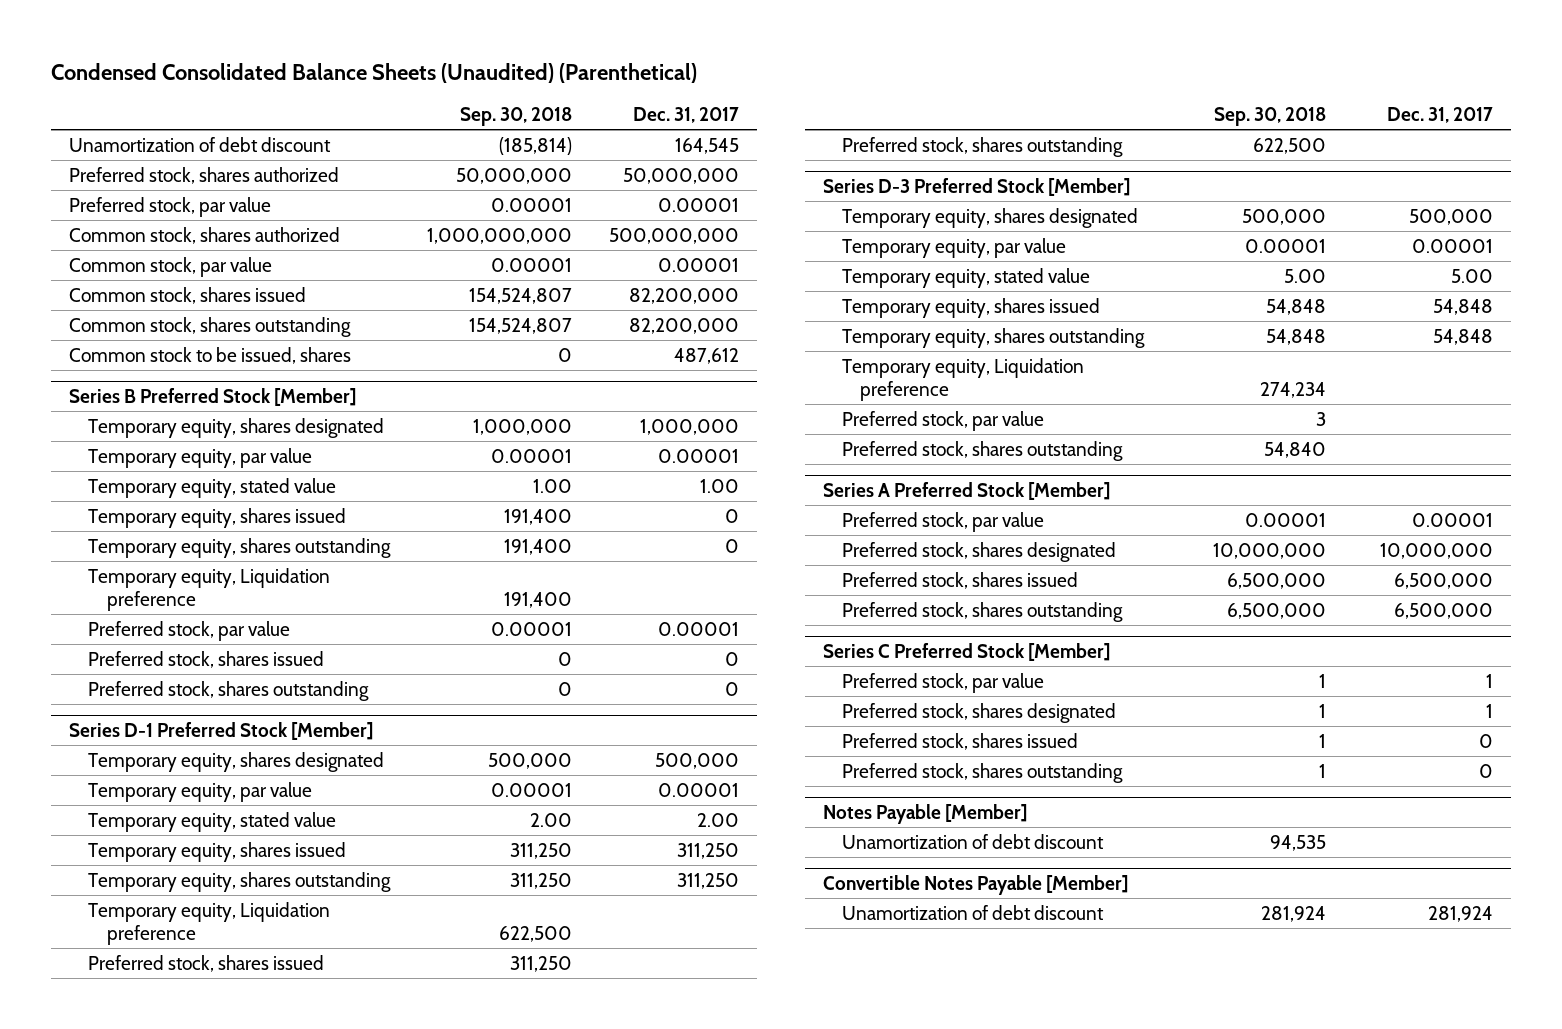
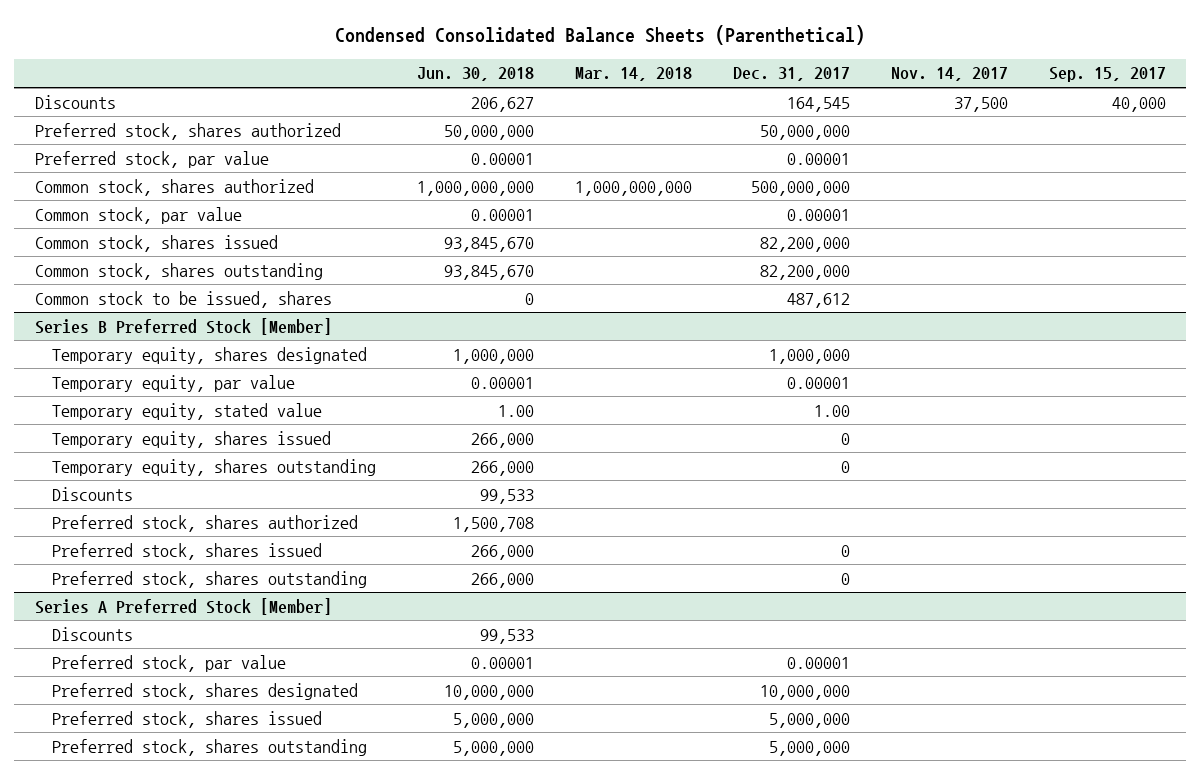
[50,63,697,84] Condensed Consolidated Balance Sheets (Unaudited) (Parenthetical) -> [335,25,866,46] Condensed Consolidated Balance Sheets (Parenthetical)
[459,106,572,126] Sep. 30, 2018 -> none
none -> [416,67,534,82] Jun. 30, 2018
none -> [574,67,692,82] Mar. 14, 2018
none -> [890,67,1008,82] Nov. 14, 2017
none -> [1048,67,1166,83] Sep. 15, 2017
[69,136,332,152] Unamortization of debt discount -> [34,94,116,109] Discounts
[87,567,330,611] Temporary equity, Liquidation preference -> none
[87,620,290,641] Preferred stock, par value -> none
none -> [51,486,133,501] Discounts
none -> [51,514,358,532] Preferred stock, shares authorized
[69,722,374,741] Series D-1 Preferred Stock [Member] -> none
[87,751,384,772] Temporary equity, shares designated -> none
[87,781,312,802] Temporary equity, par value -> none
[87,811,336,832] Temporary equity, stated value -> none
[87,841,346,862] Temporary equity, shares issued -> none
[87,871,391,892] Temporary equity, shares outstanding -> none
[87,901,330,945] Temporary equity, Liquidation preference -> none
[87,954,324,972] Preferred stock, shares issued -> none
[841,136,1123,157] Preferred stock, shares outstanding -> none
[823,178,1131,197] Series D-3 Preferred Stock [Member] -> none
[841,207,1138,228] Temporary equity, shares designated -> none
[841,237,1066,258] Temporary equity, par value -> none
[841,267,1090,288] Temporary equity, stated value -> none
[841,297,1100,318] Temporary equity, shares issued -> none
[841,327,1145,348] Temporary equity, shares outstanding -> none
[841,357,1084,401] Temporary equity, Liquidation preference -> none
[841,410,1044,431] Preferred stock, par value -> none
[841,440,1123,461] Preferred stock, shares outstanding -> none
none -> [51,626,133,641] Discounts
[823,643,1111,662] Series C Preferred Stock [Member] -> none
[841,672,1044,693] Preferred stock, par value -> none
[841,702,1116,723] Preferred stock, shares designated -> none
[841,732,1078,750] Preferred stock, shares issued -> none
[841,762,1123,783] Preferred stock, shares outstanding -> none
[823,804,1028,825] Notes Payable [Member] -> none
[841,833,1104,849] Unamortization of debt discount -> none
[823,875,1129,896] Convertible Notes Payable [Member] -> none
[841,904,1104,920] Unamortization of debt discount -> none
[1393,572,1493,589] 6,500,000 -> [768,712,850,728] 5,000,000
[1393,602,1493,619] 6,500,000 -> [768,740,850,756] 5,000,000

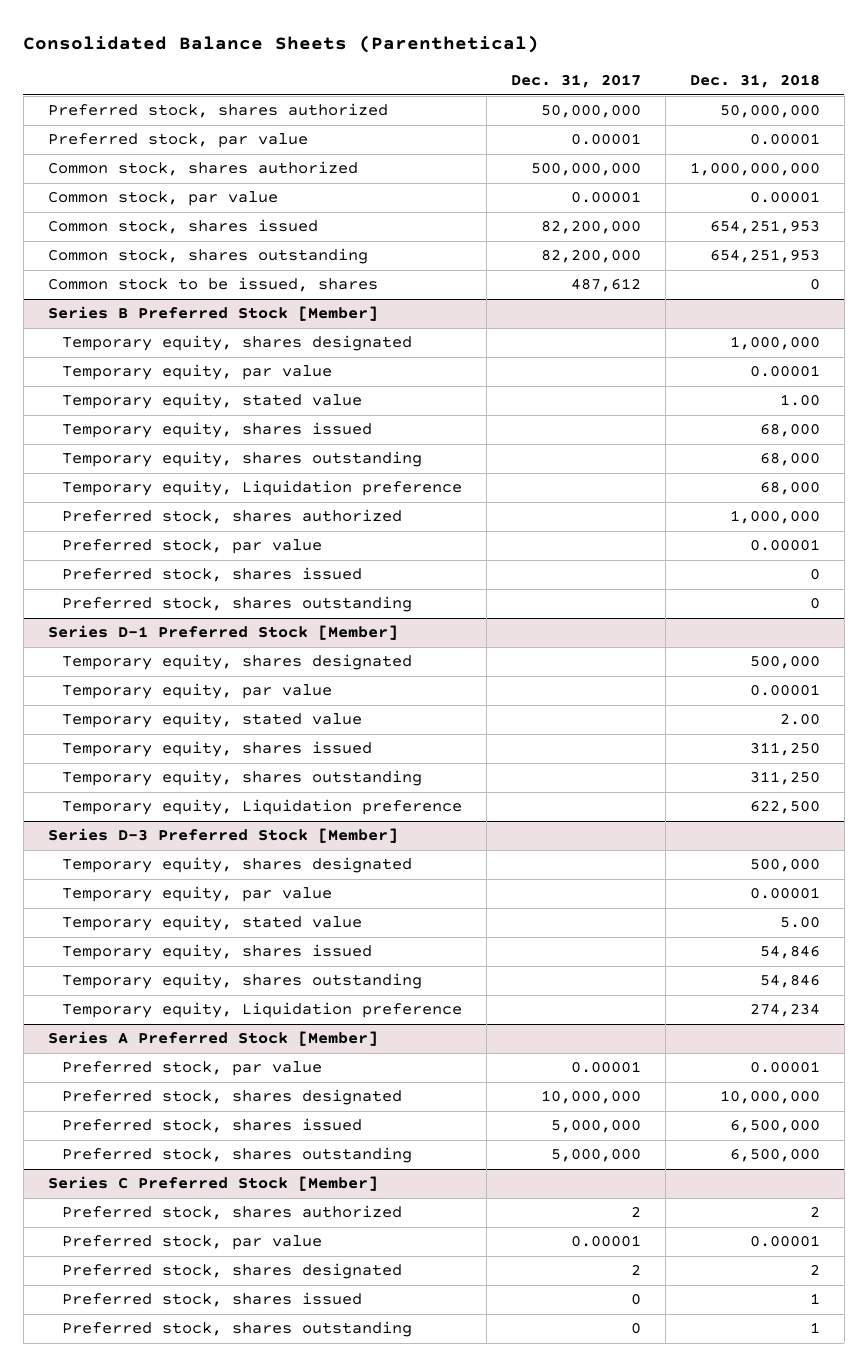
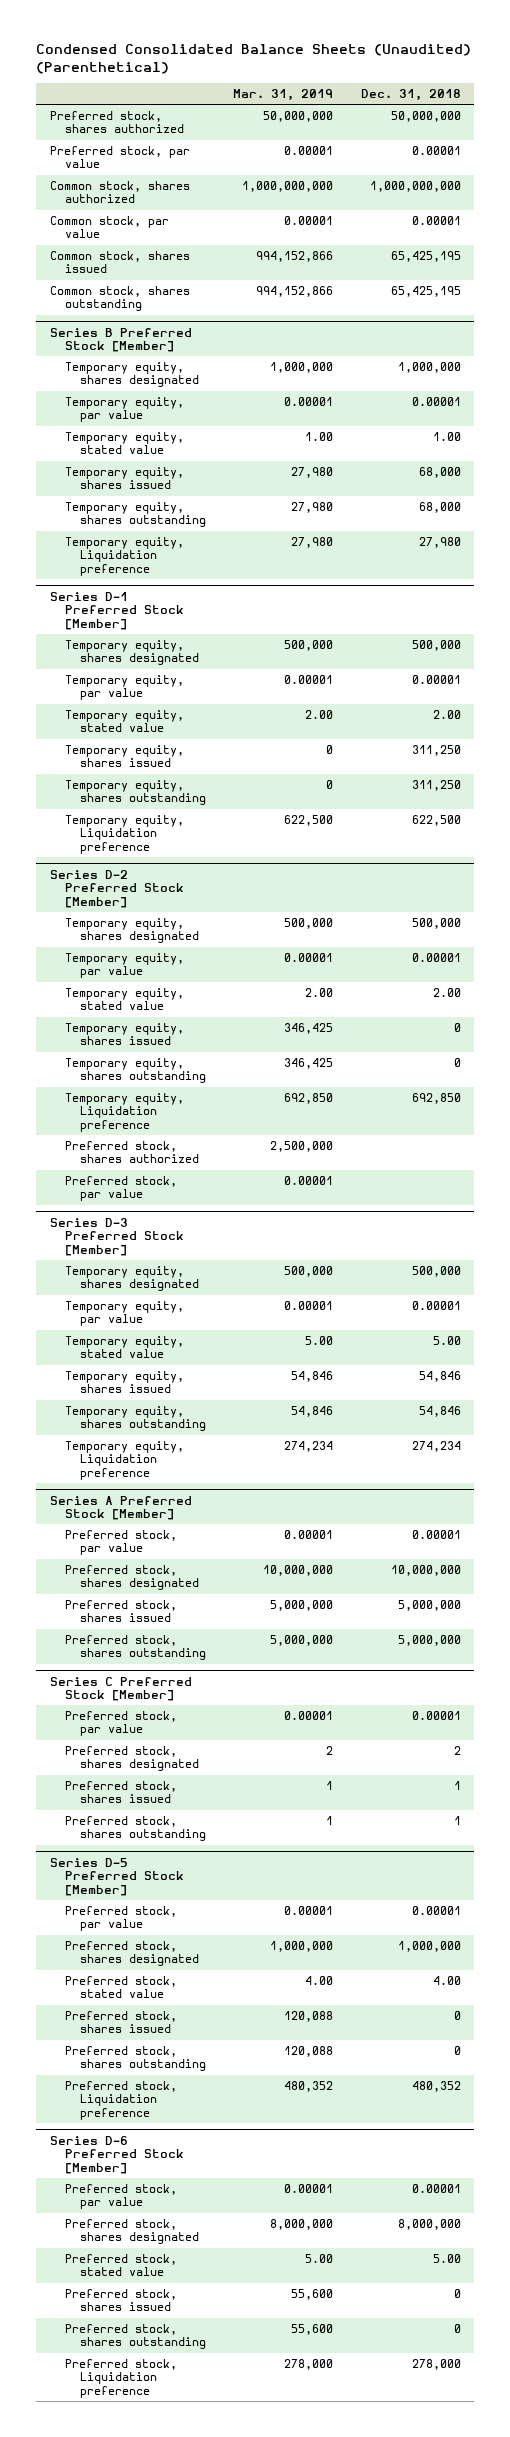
[23,35,540,54] Consolidated Balance Sheets (Parenthetical) -> [36,43,472,74] Condensed Consolidated Balance Sheets (Unaudited) (Parenthetical)
[510,74,641,89] Dec. 31, 2017 -> none
none -> [233,89,334,102] Mar. 31, 2019
[47,277,378,293] Common stock to be issued, shares -> none
[709,220,820,235] 654,251,953 -> [390,250,461,262] 65,425,195
[709,249,820,264] 654,251,953 -> [390,285,461,297] 65,425,195
[61,509,402,525] Preferred stock, shares authorized -> none
[61,539,322,555] Preferred stock, par value -> none
[61,567,362,583] Preferred stock, shares issued -> none
[61,596,412,613] Preferred stock, shares outstanding -> none
[759,481,820,496] 68,000 -> [418,536,461,548] 27,980
none -> [49,869,184,908] Series D-2 Preferred Stock [Member]
none -> [64,917,199,944] Temporary equity, shares designated
none -> [64,952,184,979] Temporary equity, par value
none -> [64,987,184,1011] Temporary equity, stated value
none -> [64,1022,184,1046] Temporary equity, shares issued
none -> [64,1057,206,1084] Temporary equity, shares outstanding
none -> [64,1092,184,1132] Temporary equity, Liquidation preference
none -> [64,1140,199,1164] Preferred stock, shares authorized
none -> [64,1175,177,1202] Preferred stock, par value
[729,1119,820,1134] 6,500,000 -> [397,1599,461,1611] 5,000,000
[729,1148,820,1163] 6,500,000 -> [397,1634,461,1646] 5,000,000
[61,1205,402,1221] Preferred stock, shares authorized -> none
none -> [49,1857,184,1896] Series D-5 Preferred Stock [Member]
none -> [64,1905,177,1932] Preferred stock, par value
none -> [64,1940,199,1967] Preferred stock, shares designated
none -> [64,1975,177,1999] Preferred stock, stated value
none -> [64,2010,177,2034] Preferred stock, shares issued
none -> [64,2045,206,2072] Preferred stock, shares outstanding
none -> [64,2080,177,2120] Preferred stock, Liquidation preference
none -> [49,2135,184,2174] Series D-6 Preferred Stock [Member]
none -> [64,2183,177,2210] Preferred stock, par value
none -> [64,2218,199,2245] Preferred stock, shares designated
none -> [64,2253,177,2277] Preferred stock, stated value
none -> [64,2288,177,2312] Preferred stock, shares issued
none -> [64,2323,206,2350] Preferred stock, shares outstanding
none -> [64,2358,177,2398] Preferred stock, Liquidation preference

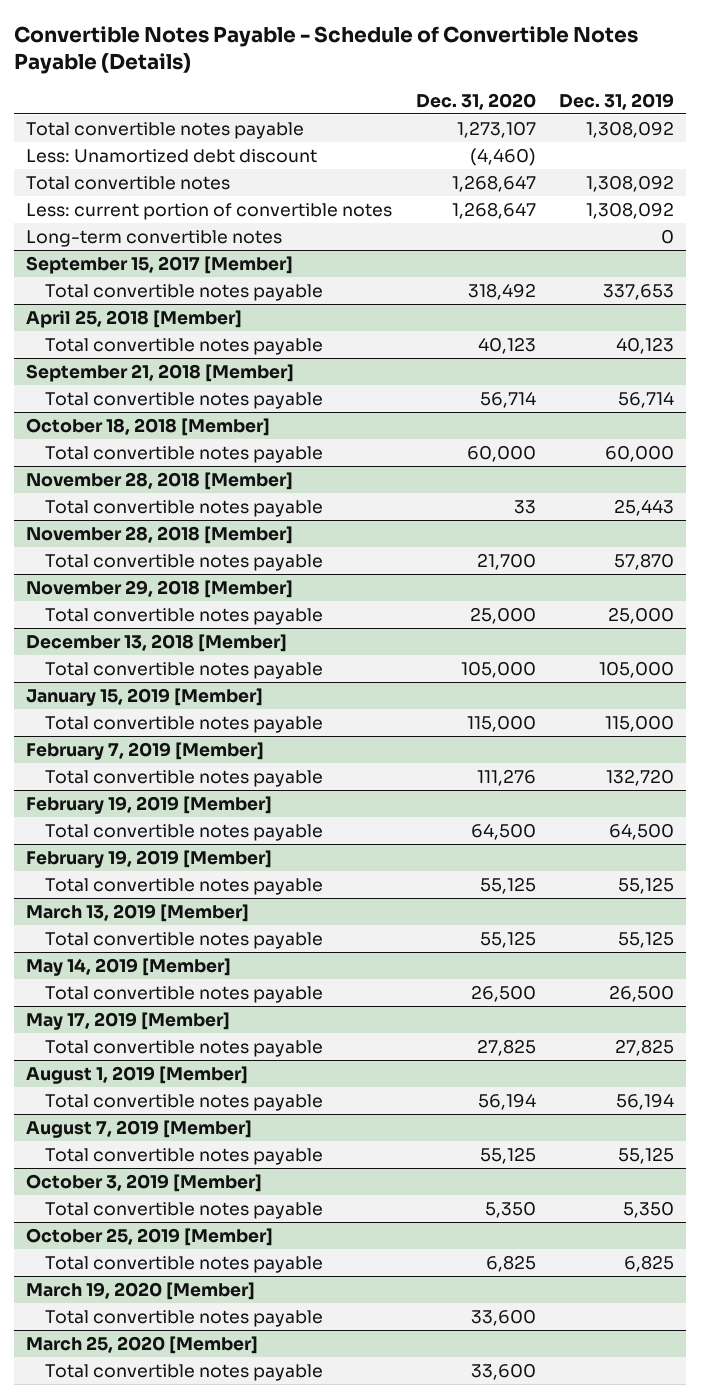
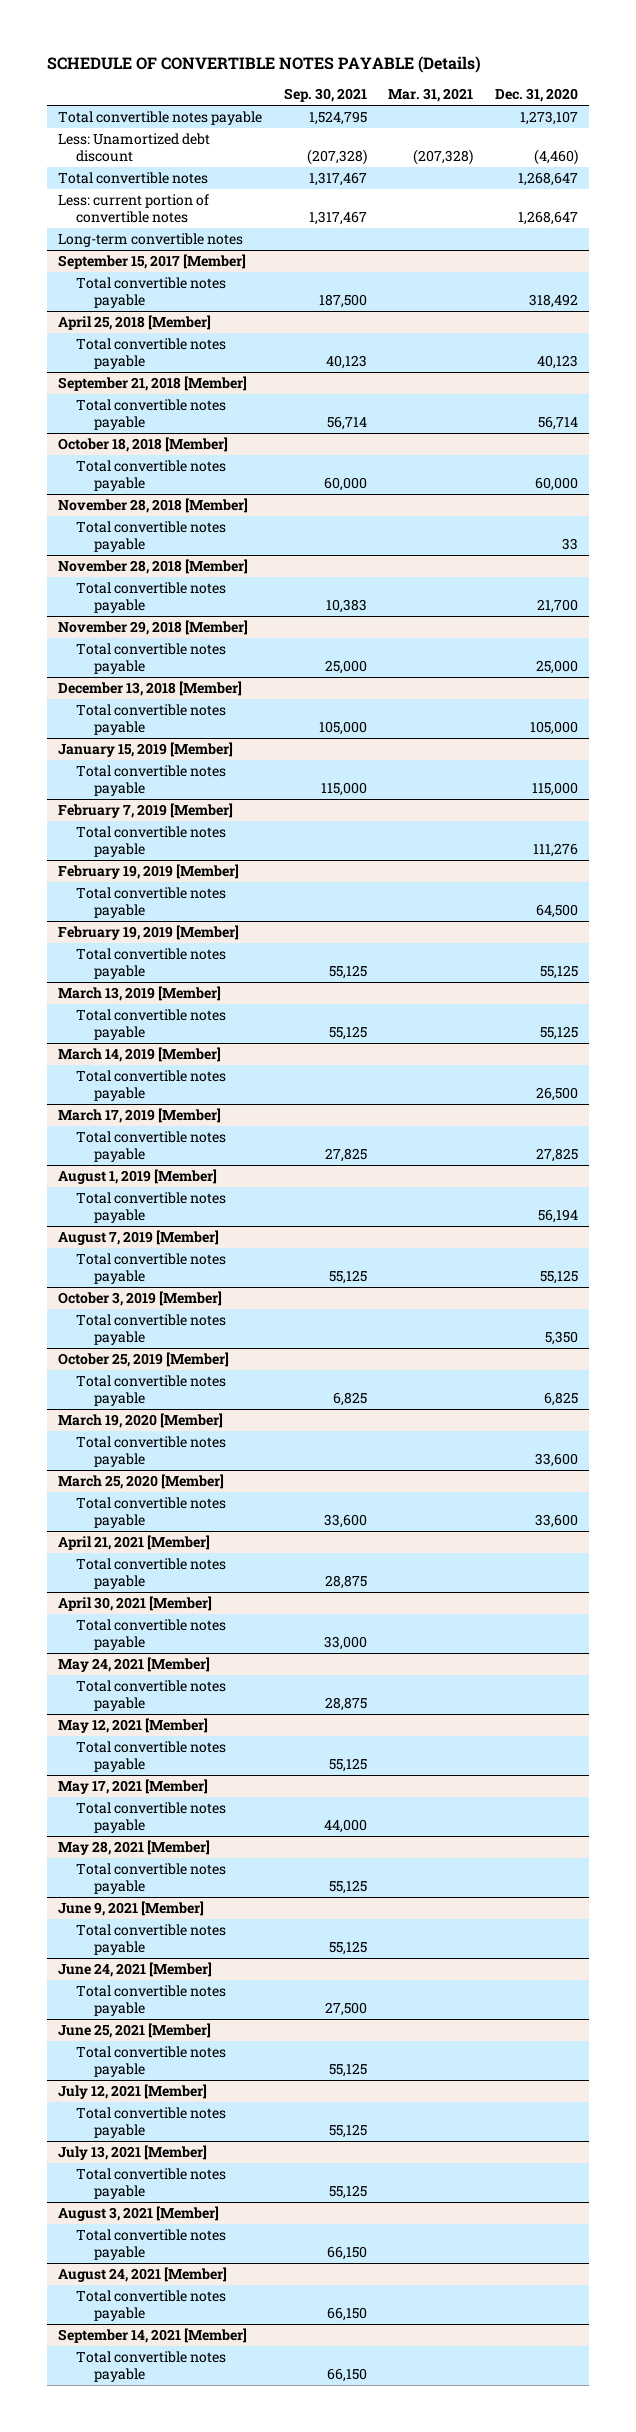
[14,25,639,75] Convertible Notes Payable - Schedule of Convertible Notes Payable (Details) -> [46,55,481,73] SCHEDULE OF CONVERTIBLE NOTES PAYABLE (Details)
[559,92,675,110] Dec. 31, 2019 -> none
none -> [283,88,367,103] Sep. 30, 2021
none -> [388,88,474,103] Mar. 31, 2021
[26,957,232,976] May 14, 2019 [Member] -> [57,1047,221,1063] March 14, 2019 [Member]
[26,1011,231,1030] May 17, 2019 [Member] -> [57,1108,221,1124] March 17, 2019 [Member]
none -> [57,1535,210,1551] April 21, 2021 [Member]
none -> [76,1558,227,1589] Total convertible notes payable
none -> [57,1596,212,1612] April 30, 2021 [Member]
none -> [76,1619,227,1650] Total convertible notes payable
none -> [57,1657,210,1673] May 24, 2021 [Member]
none -> [76,1680,227,1711] Total convertible notes payable
none -> [57,1718,208,1734] May 12, 2021 [Member]
none -> [76,1741,227,1772] Total convertible notes payable
none -> [57,1779,208,1795] May 17, 2021 [Member]
none -> [76,1802,227,1833] Total convertible notes payable
none -> [57,1840,210,1856] May 28, 2021 [Member]
none -> [76,1863,227,1894] Total convertible notes payable
none -> [57,1901,204,1917] June 9, 2021 [Member]
none -> [76,1924,227,1955] Total convertible notes payable
none -> [57,1962,212,1978] June 24, 2021 [Member]
none -> [76,1985,227,2016] Total convertible notes payable
none -> [57,2023,211,2039] June 25, 2021 [Member]
none -> [76,2046,227,2077] Total convertible notes payable
none -> [57,2084,207,2100] July 12, 2021 [Member]
none -> [76,2107,227,2138] Total convertible notes payable
none -> [57,2145,207,2161] July 13, 2021 [Member]
none -> [76,2168,227,2199] Total convertible notes payable
none -> [57,2206,219,2222] August 3, 2021 [Member]
none -> [76,2229,227,2260] Total convertible notes payable
none -> [57,2267,227,2283] August 24, 2021 [Member]
none -> [76,2290,227,2321] Total convertible notes payable
none -> [57,2328,247,2344] September 14, 2021 [Member]
none -> [76,2351,227,2382] Total convertible notes payable

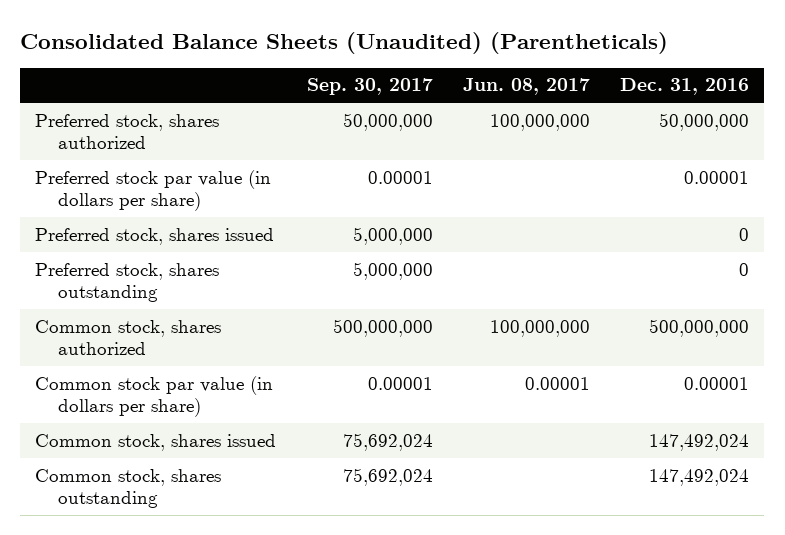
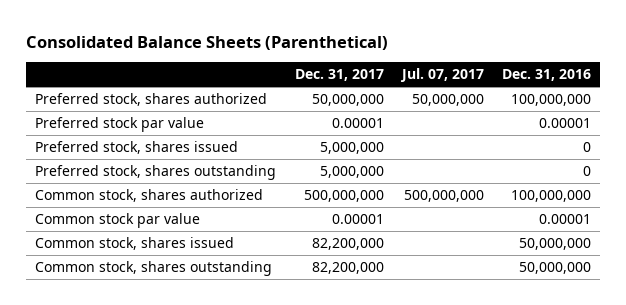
[20,32,669,55] Consolidated Balance Sheets (Unaudited) (Parentheticals) -> [26,36,389,51] Consolidated Balance Sheets (Parenthetical)
[306,78,433,96] Sep. 30, 2017 -> none
[462,78,590,96] Jun. 08, 2017 -> none
none -> [294,69,384,82] Dec. 31, 2017
none -> [399,68,484,83] Jul. 07, 2017
[659,112,750,131] 50,000,000 -> [511,94,592,107] 100,000,000
[35,169,272,211] Preferred stock par value (in dollars per share) -> [35,117,205,133] Preferred stock par value
[649,318,750,337] 500,000,000 -> [511,190,592,203] 100,000,000
[35,375,274,417] Common stock par value (in dollars per share) -> [35,213,201,229] Common stock par value
[649,433,750,451] 147,492,024 -> [519,238,592,251] 50,000,000
[649,468,750,486] 147,492,024 -> [519,262,592,275] 50,000,000

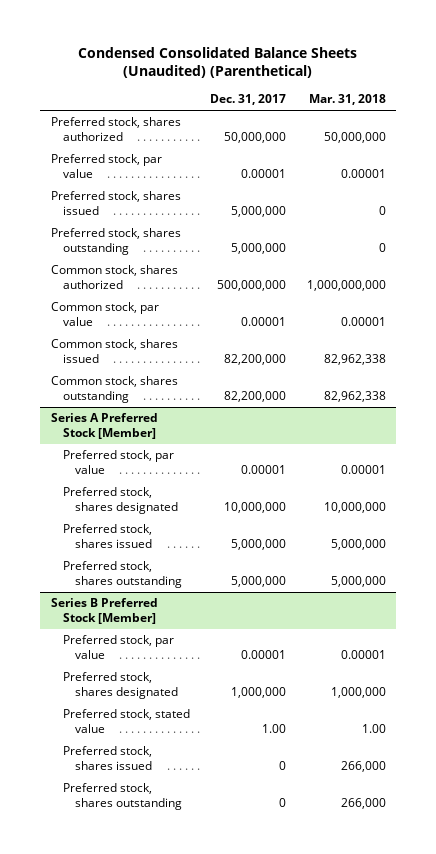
[26,36,389,51] Consolidated Balance Sheets (Parenthetical) -> [78,47,358,79] Condensed Consolidated Balance Sheets (Unaudited) (Parenthetical)
[399,68,484,83] Jul. 07, 2017 -> none
[502,69,592,82] Dec. 31, 2016 -> none
none -> [308,94,386,106] Mar. 31, 2018
[35,117,205,133] Preferred stock par value -> [50,154,162,178] Preferred stock, par value
[35,213,201,229] Common stock par value -> [50,302,159,326] Common stock, par value
none -> [50,413,158,439] Series A Preferred Stock [Member]
none -> [62,450,174,474] Preferred stock, par value
none -> [62,487,178,514] Preferred stock, shares designated
none -> [62,524,152,548] Preferred stock, shares issued
none -> [62,561,182,588] Preferred stock, shares outstanding
none -> [50,598,158,624] Series B Preferred Stock [Member]
none -> [62,635,174,659] Preferred stock, par value
none -> [62,672,178,699] Preferred stock, shares designated
none -> [62,709,190,733] Preferred stock, stated value
none -> [62,746,152,770] Preferred stock, shares issued
none -> [62,783,182,810] Preferred stock, shares outstanding

